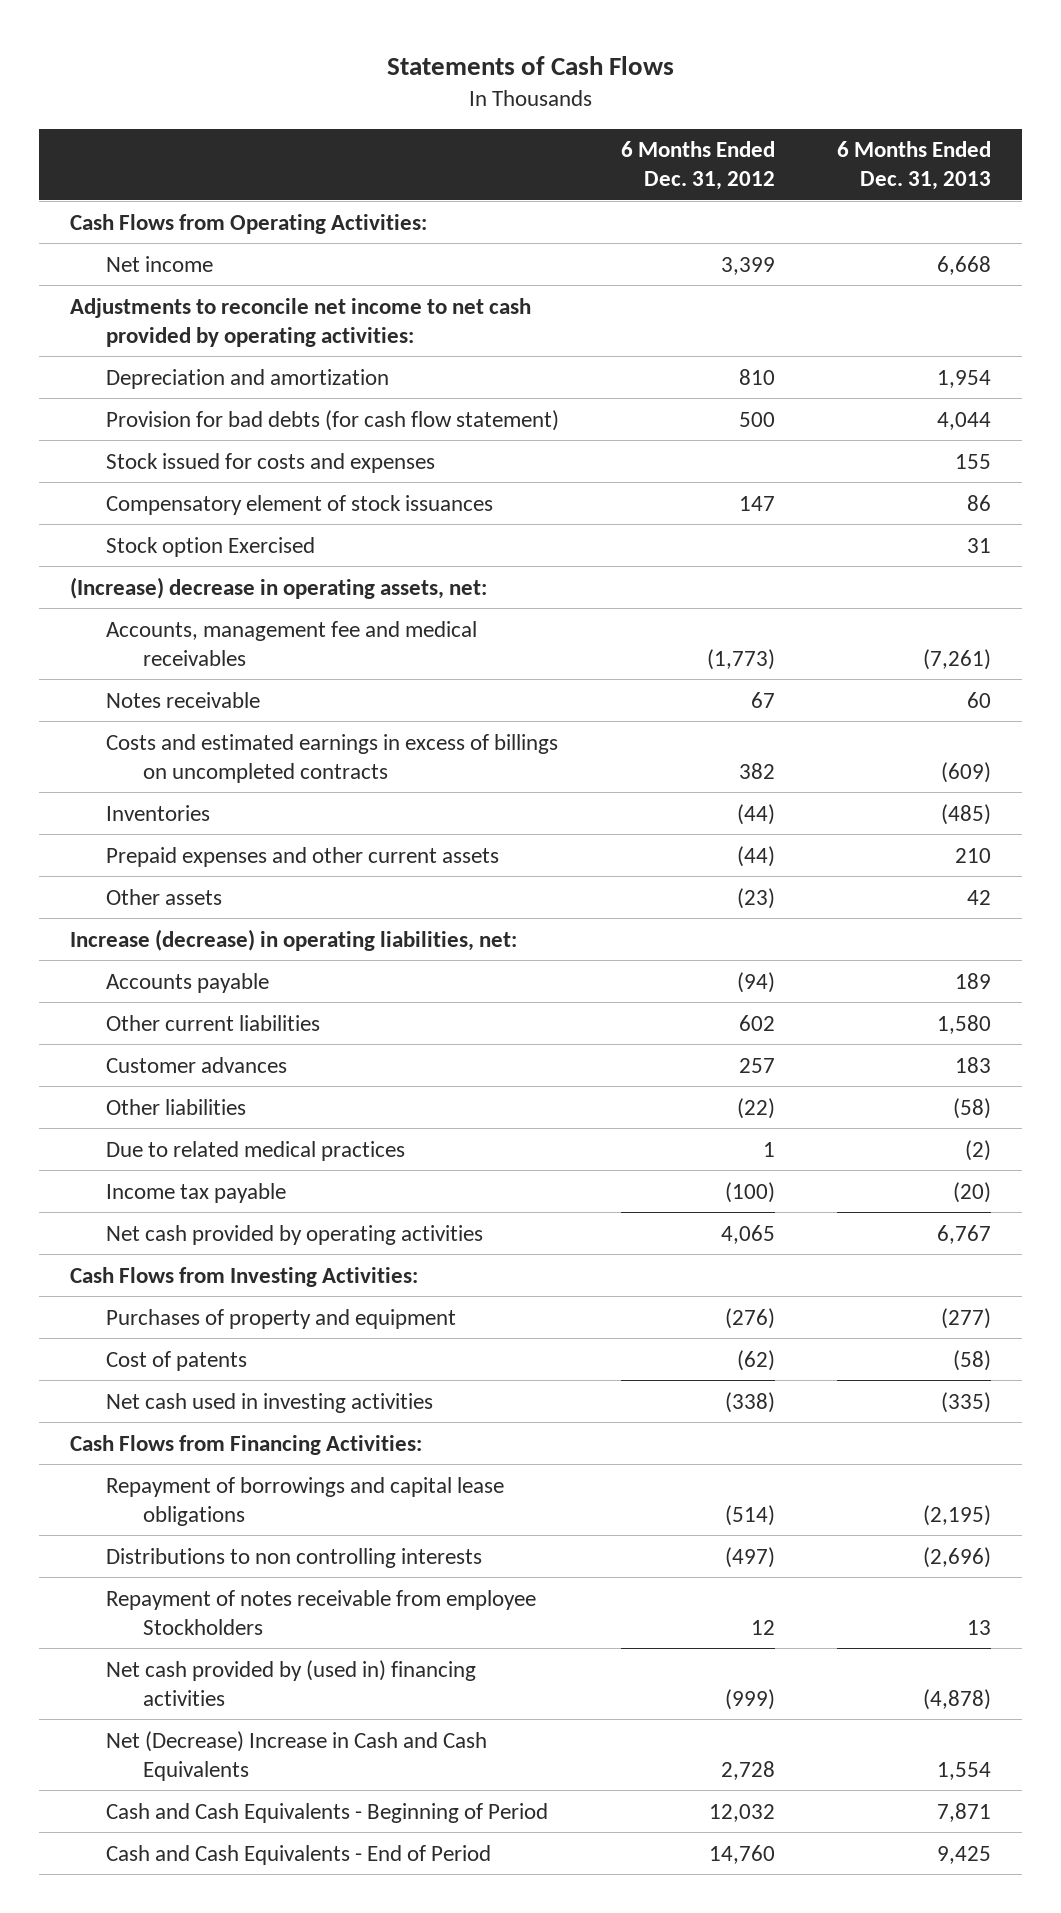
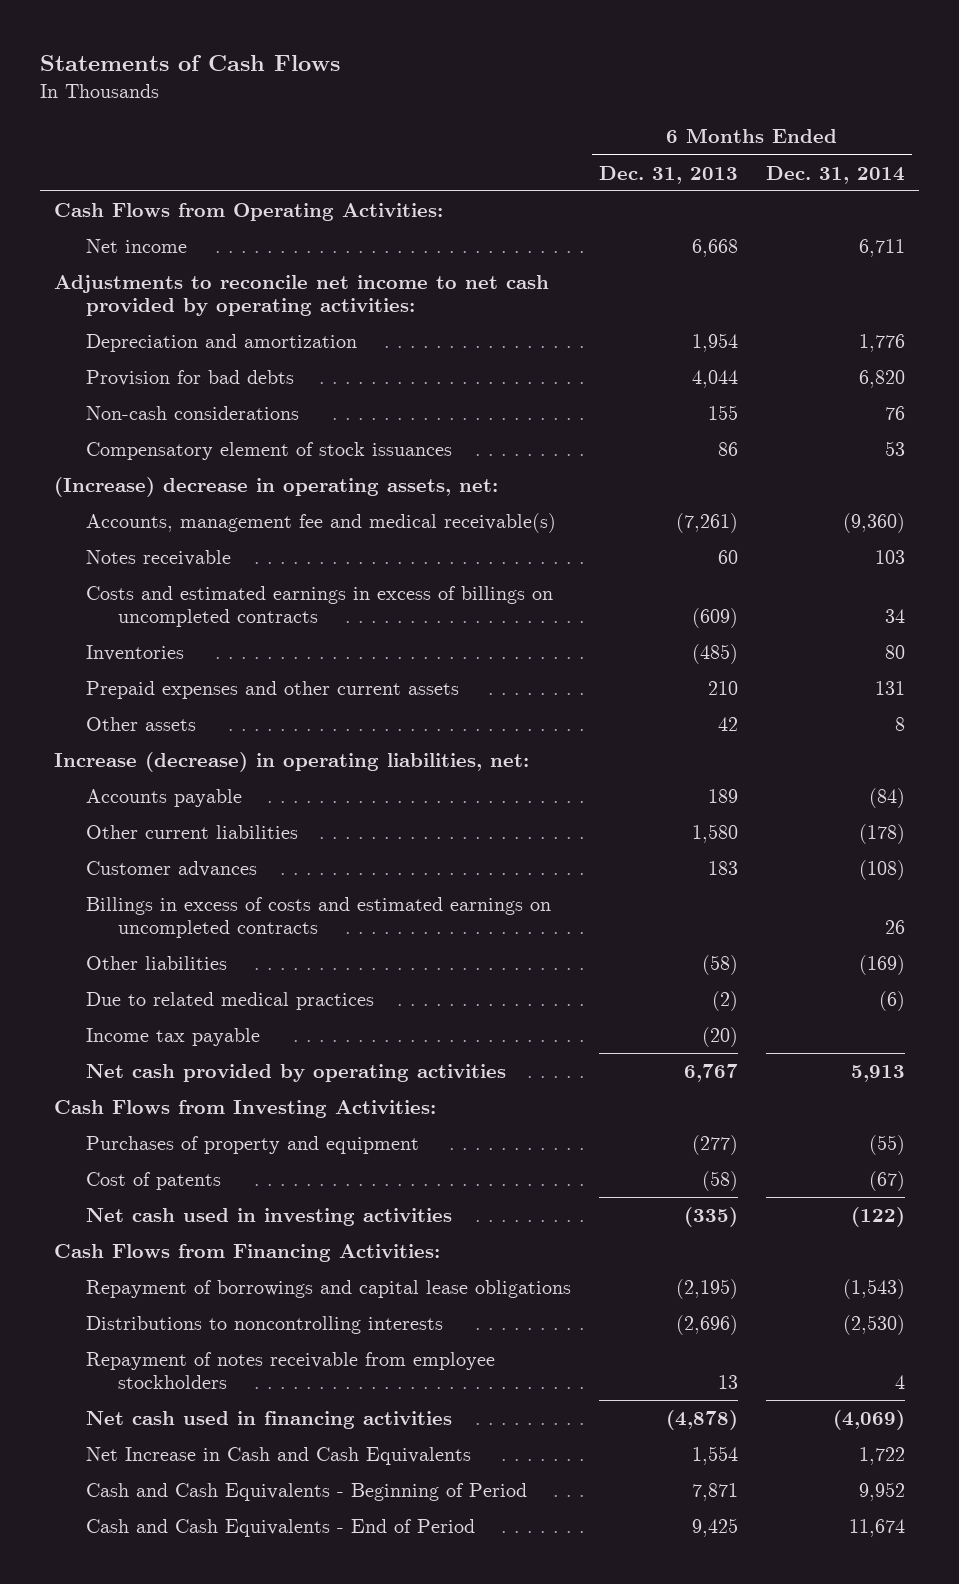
[621,141,776,191] 6 Months Ended Dec. 31, 2012 -> none
none -> [766,165,906,184] Dec. 31, 2014
[106,409,560,431] Provision for bad debts (for cash flow statement) -> [85,370,294,387] Provision for bad debts
[106,452,436,473] Stock issued for costs and expenses -> [85,406,299,421] Non-cash considerations
[106,536,316,557] Stock option Exercised -> none
[106,620,478,666] Accounts, management fee and medical receivables -> [85,513,556,534] Accounts, management fee and medical receivable(s)
none -> [85,897,551,939] Billings in excess of costs and estimated earnings on uncompleted contracts
[106,1547,483,1568] Distributions to non controlling interests -> [85,1316,443,1335] Distributions to noncontrolling interests
[106,1589,537,1635] Repayment of notes receivable from employee Stockholders -> [85,1352,495,1390] Repayment of notes receivable from employee stockholders
[106,1659,477,1706] Net cash provided by (used in) financing activities -> [85,1411,452,1430] Net cash used in financing activities
[106,1730,488,1781] Net (Decrease) Increase in Cash and Cash Equivalents -> [85,1447,471,1466] Net Increase in Cash and Cash Equivalents

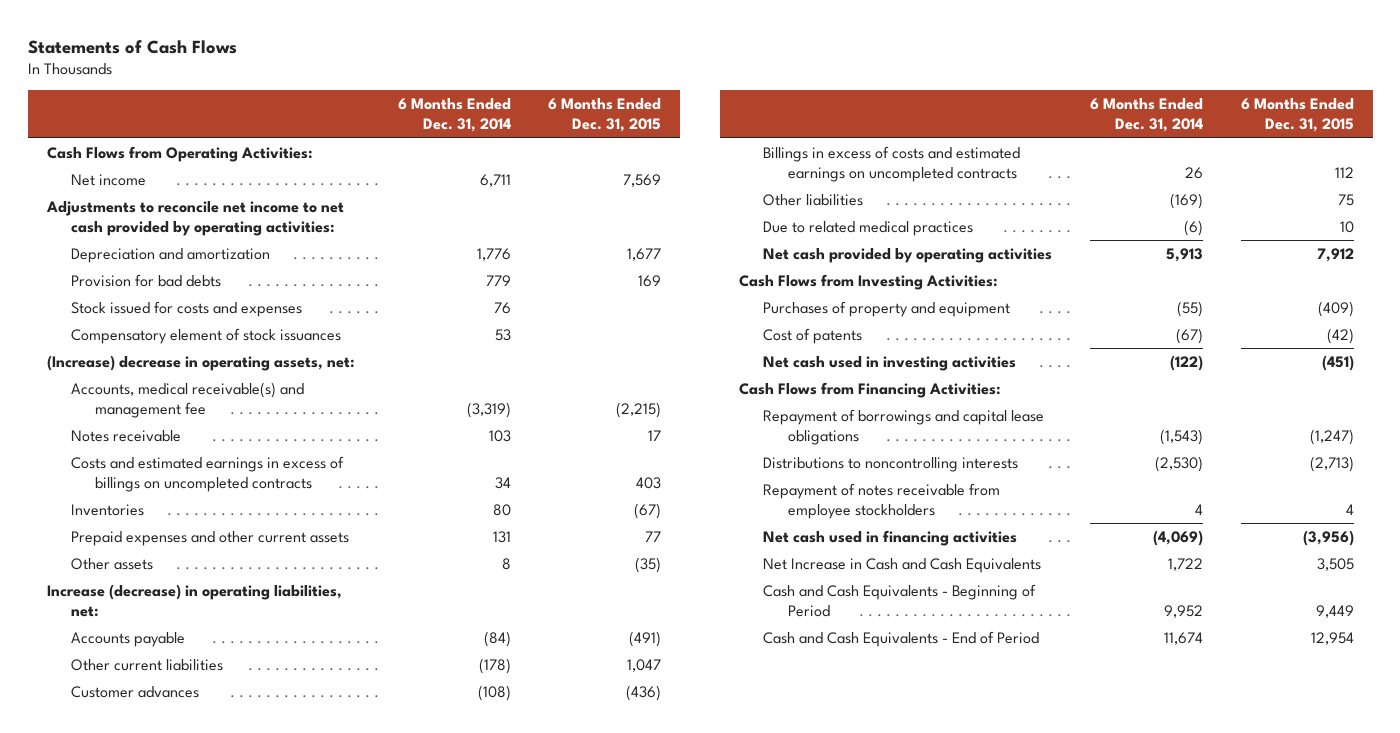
[598,165,738,184] Dec. 31, 2013 -> none
none -> [548,98,662,133] 6 Months Ended Dec. 31, 2015
[85,406,299,421] Non-cash considerations -> none
[859,370,906,389] 6,820 -> [485,274,511,286] 779
none -> [70,300,302,317] Stock issued for costs and expenses
[85,513,556,534] Accounts, management fee and medical receivable(s) -> [70,381,304,418] Accounts, medical receivable(s) and management fee
[843,513,906,534] (9,360) -> [466,401,511,418] (3,319)
[85,1028,260,1047] Income tax payable -> none

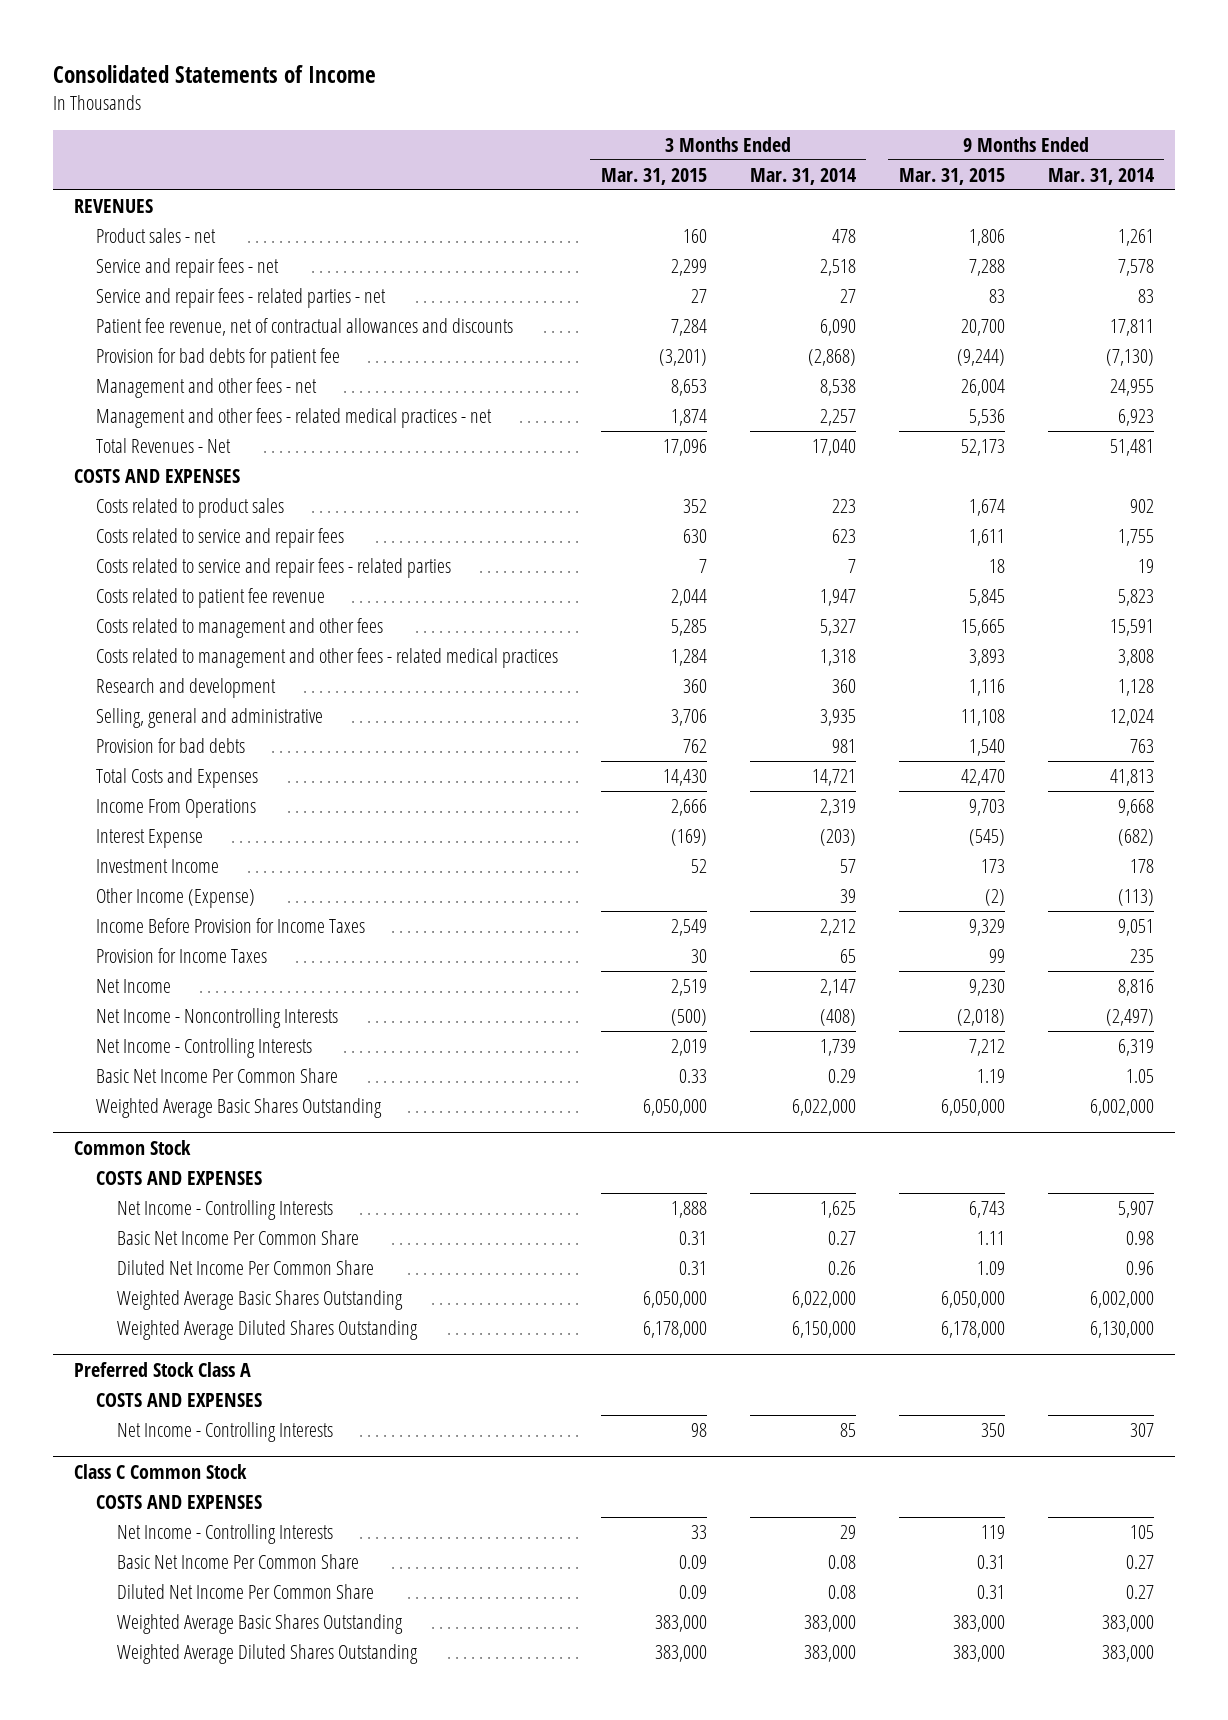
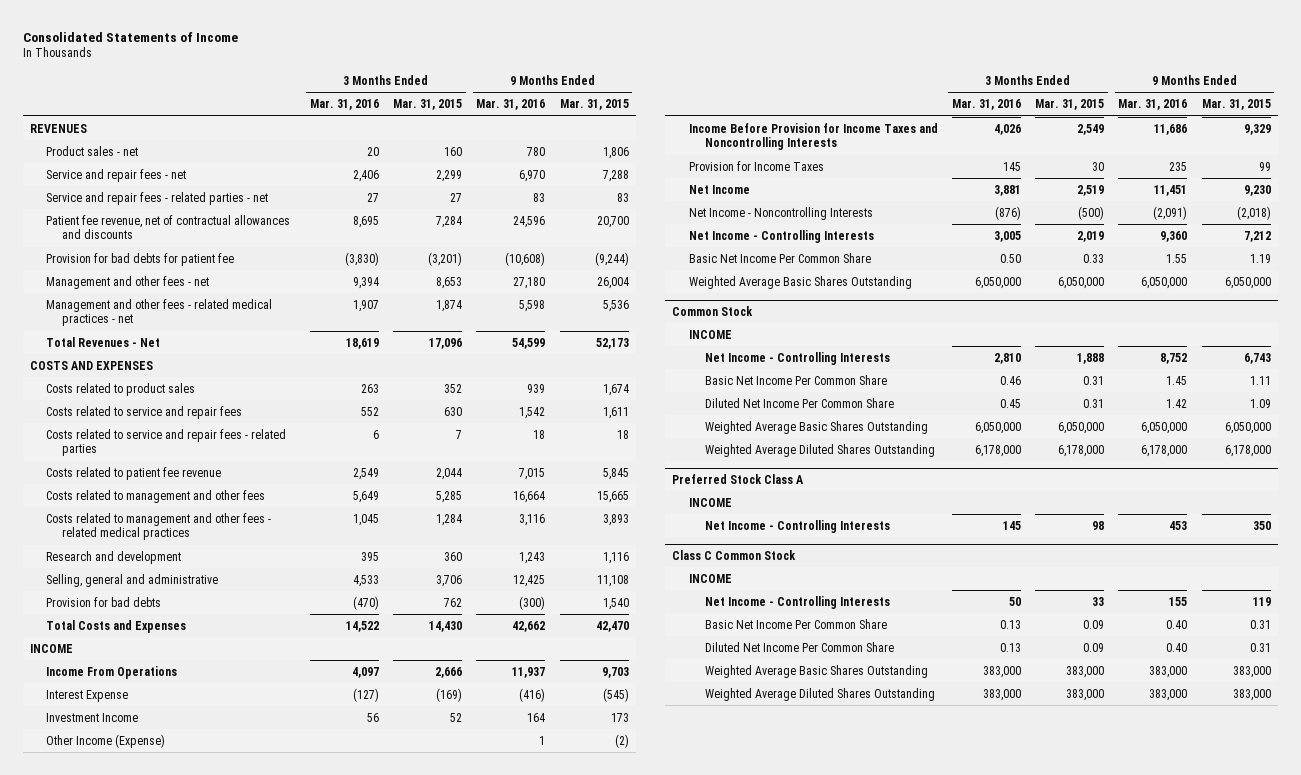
[749,167,856,185] Mar. 31, 2014 -> none
[1047,167,1154,185] Mar. 31, 2014 -> none
none -> [309,99,379,111] Mar. 31, 2016
none -> [476,99,546,111] Mar. 31, 2016
none -> [30,643,74,653] INCOME
[95,918,365,934] Income Before Provision for Income Taxes -> [688,122,938,151] Income Before Provision for Income Taxes and Noncontrolling Interests
[95,1171,262,1186] COSTS AND EXPENSES -> none
none -> [688,329,732,339] INCOME
[95,1393,262,1408] COSTS AND EXPENSES -> none
none -> [688,497,732,507] INCOME
[95,1495,262,1510] COSTS AND EXPENSES -> none
none -> [688,573,732,583] INCOME

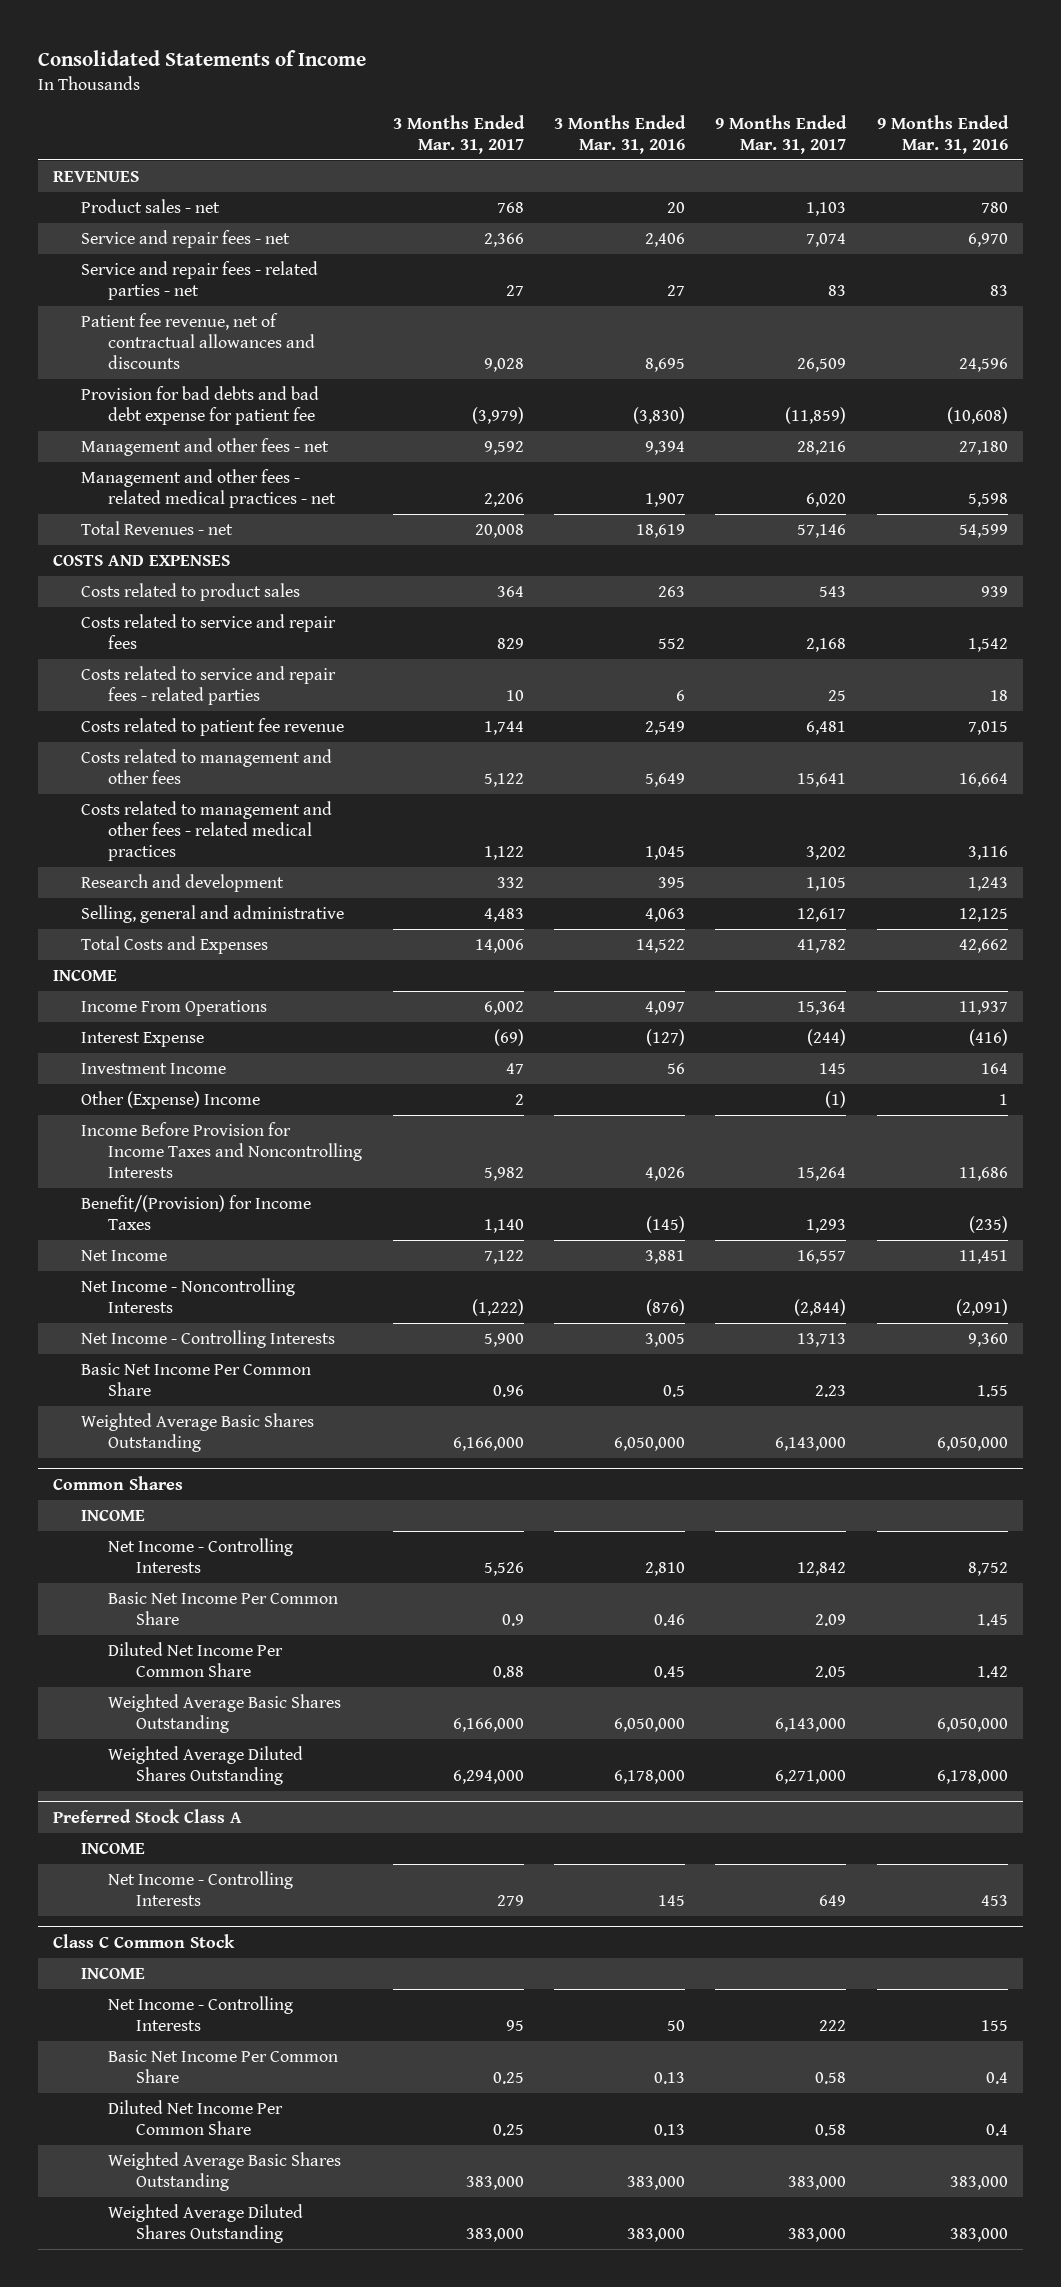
[393,99,463,111] Mar. 31, 2015 -> none
[559,99,629,111] Mar. 31, 2015 -> none
none -> [392,114,525,154] 3 Months Ended Mar. 31, 2017
none -> [715,114,848,154] 9 Months Ended Mar. 31, 2017
[46,252,235,266] Provision for bad debts for patient fee -> [80,386,319,426] Provision for bad debts and bad debt expense for patient fee
[46,336,161,347] Total Revenues - Net -> [80,521,233,536] Total Revenues - net
[46,596,162,607] Provision for bad debts -> none
[352,574,379,587] 4,533 -> [644,908,685,923] 4,063
[513,574,546,587] 12,425 -> [958,908,1008,923] 12,125
[46,733,166,748] Other Income (Expense) -> [80,1091,260,1110] Other (Expense) Income
[688,160,824,171] Provision for Income Taxes -> [80,1195,311,1231] Benefit/(Provision) for Income Taxes
[1002,161,1021,171] 145 -> [645,1216,685,1234] (145)
[1169,161,1188,171] 235 -> [968,1216,1008,1234] (235)
[999,253,1021,263] 0.50 -> [662,1385,685,1398] 0.5
[672,305,754,316] Common Stock -> [53,1475,184,1490] Common Shares
[1166,619,1188,629] 0.40 -> [985,2072,1008,2085] 0.4
[1166,642,1188,652] 0.40 -> [985,2124,1008,2137] 0.4

